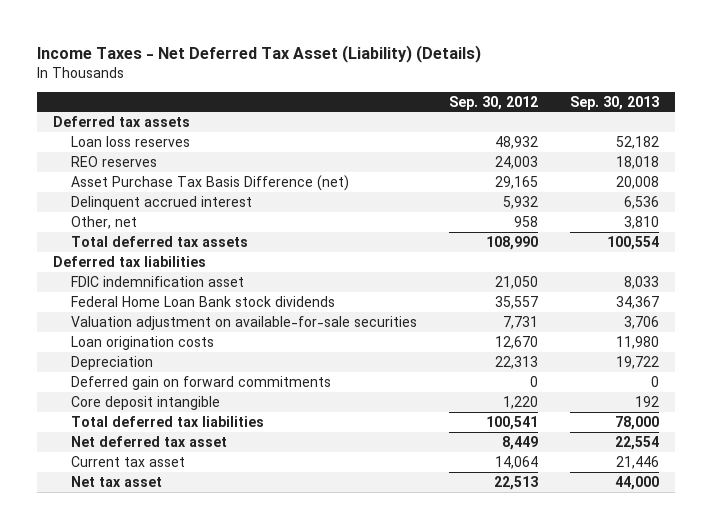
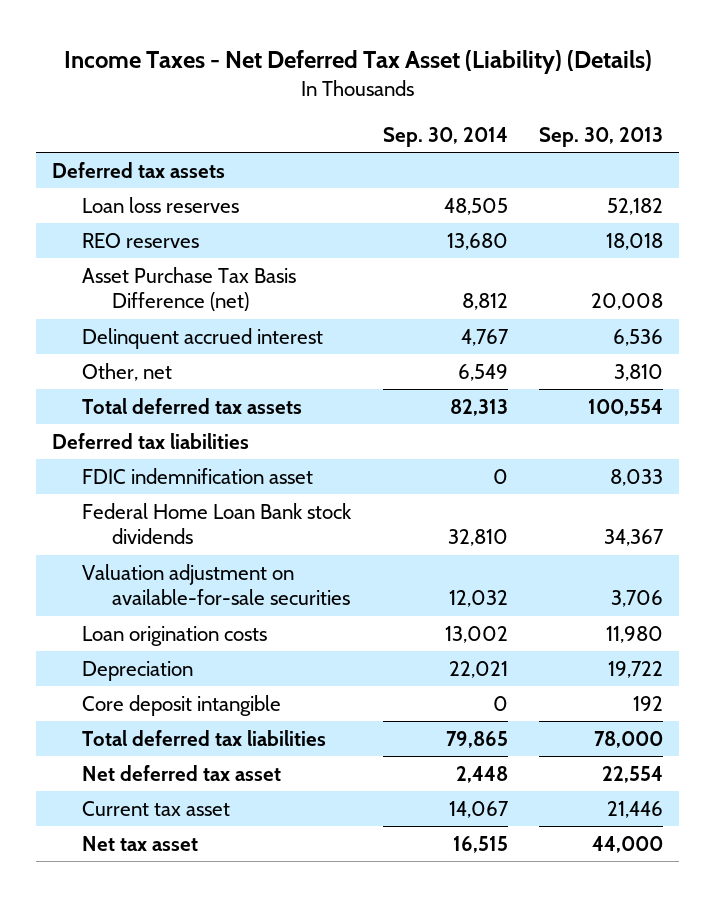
[449,95,539,110] Sep. 30, 2012 -> none
none -> [382,126,508,147] Sep. 30, 2014
[71,375,332,390] Deferred gain on forward commitments -> none

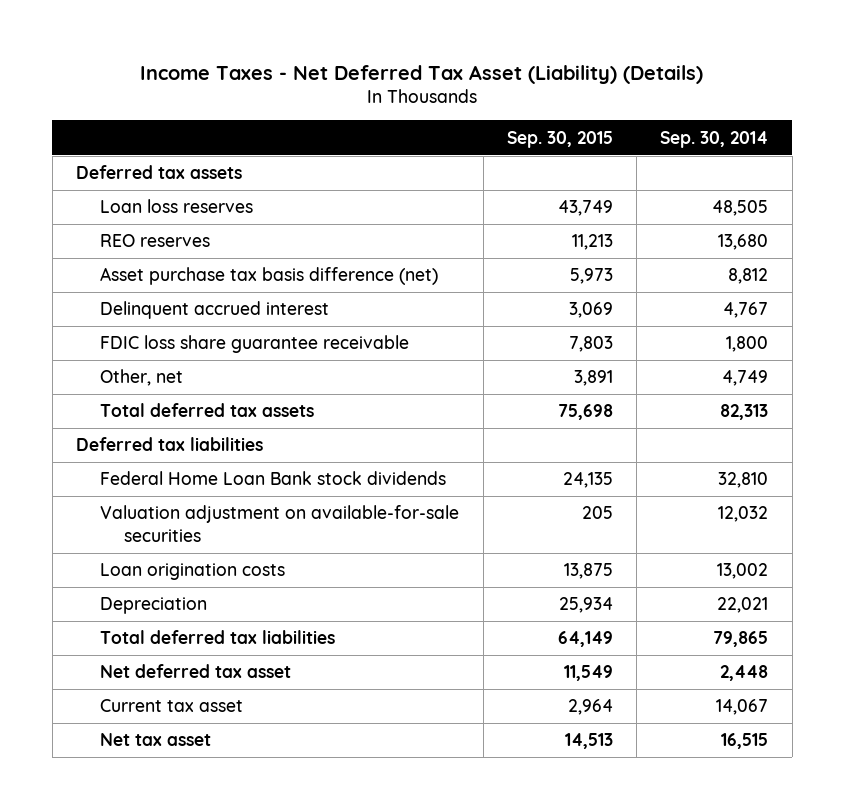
[539,126,664,147] Sep. 30, 2013 -> none
none -> [506,130,613,148] Sep. 30, 2015
[82,266,297,312] Asset Purchase Tax Basis Difference (net) -> [100,267,439,286] Asset purchase tax basis difference (net)
none -> [100,335,410,354] FDIC loss share guarantee receivable
[457,363,508,381] 6,549 -> [722,370,769,387] 4,749
[82,467,314,484] FDIC indemnification asset -> none
[82,694,282,716] Core deposit intangible -> none

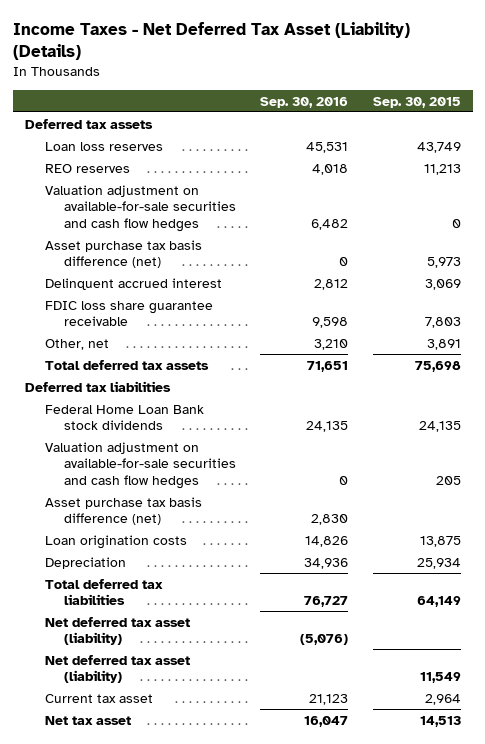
[660,130,769,148] Sep. 30, 2014 -> none
none -> [260,96,349,108] Sep. 30, 2016
none -> [44,184,237,233] Valuation adjustment on available-for-sale securities and cash flow hedges
[100,505,460,543] Valuation adjustment on available-for-sale securities -> [44,441,237,490] Valuation adjustment on available-for-sale securities and cash flow hedges
none -> [44,496,202,526] Asset purchase tax basis difference (net)
none -> [44,616,190,646] Net deferred tax asset (liability)
[100,664,292,679] Net deferred tax asset -> [44,654,190,684] Net deferred tax asset (liability)

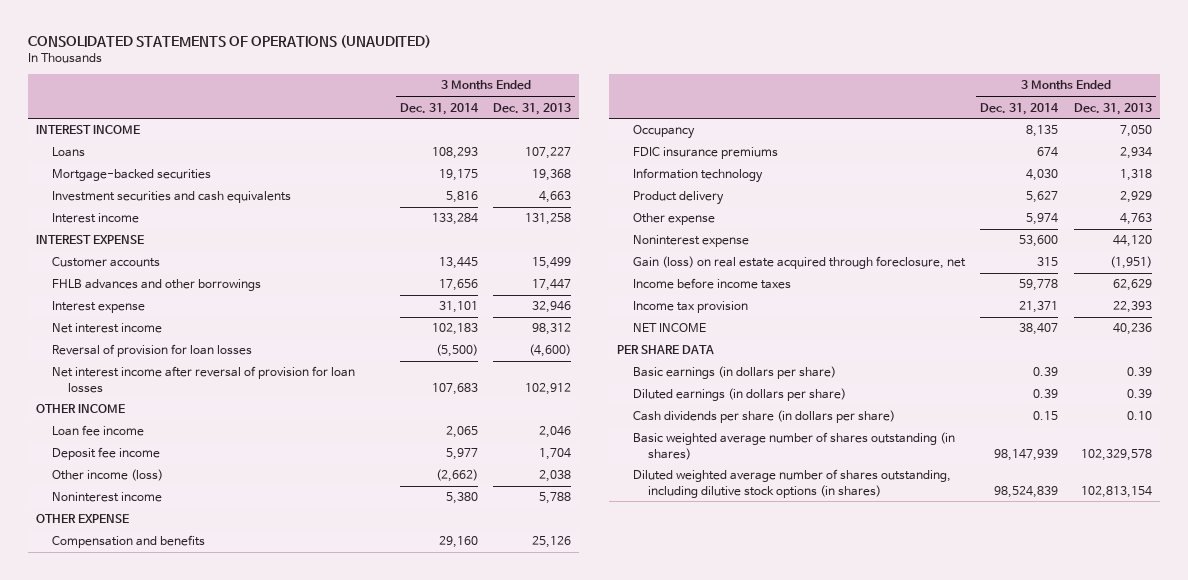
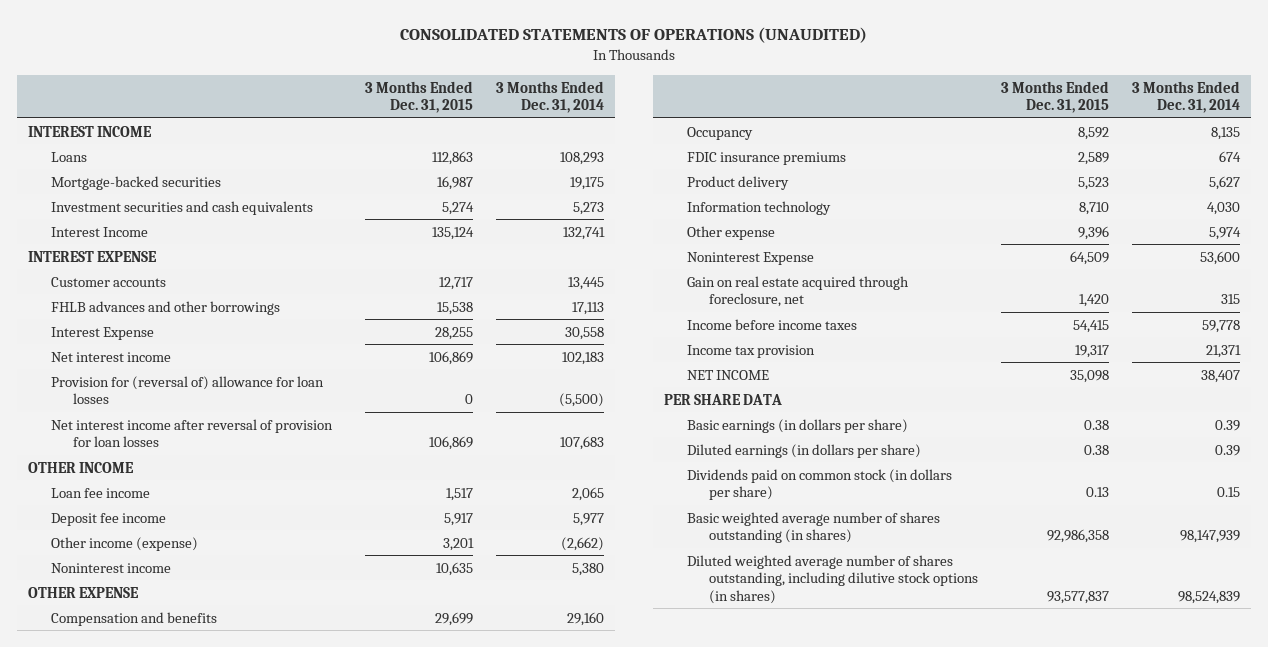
[493,102,572,115] Dec. 31, 2013 -> none
none -> [365,80,474,114] 3 Months Ended Dec. 31, 2015
[445,191,478,204] 5,816 -> [572,201,604,215] 5,273
[51,213,139,224] Interest income -> [50,226,148,237] Interest Income
[431,213,478,226] 133,284 -> [562,226,605,240] 132,741
[438,279,478,292] 17,656 -> [571,301,604,315] 17,113
[51,301,145,314] Interest expense -> [50,326,154,340] Interest Expense
[438,301,478,314] 31,101 -> [564,326,604,340] 30,558
[51,344,252,358] Reversal of provision for loan losses -> [50,375,324,405] Provision for (reversal of) allowance for loan losses
[51,469,163,482] Other income (loss) -> [50,536,198,551] Other income (expense)
[632,168,763,184] Information technology -> [686,200,831,215] Information technology
[632,235,749,248] Noninterest expense -> [686,251,814,265] Noninterest Expense
[632,256,966,270] Gain (loss) on real estate acquired through foreclosure, net -> [686,275,909,308] Gain on real estate acquired through foreclosure, net
[632,410,895,424] Cash dividends per share (in dollars per share) -> [686,468,952,501] Dividends paid on common stock (in dollars per share)

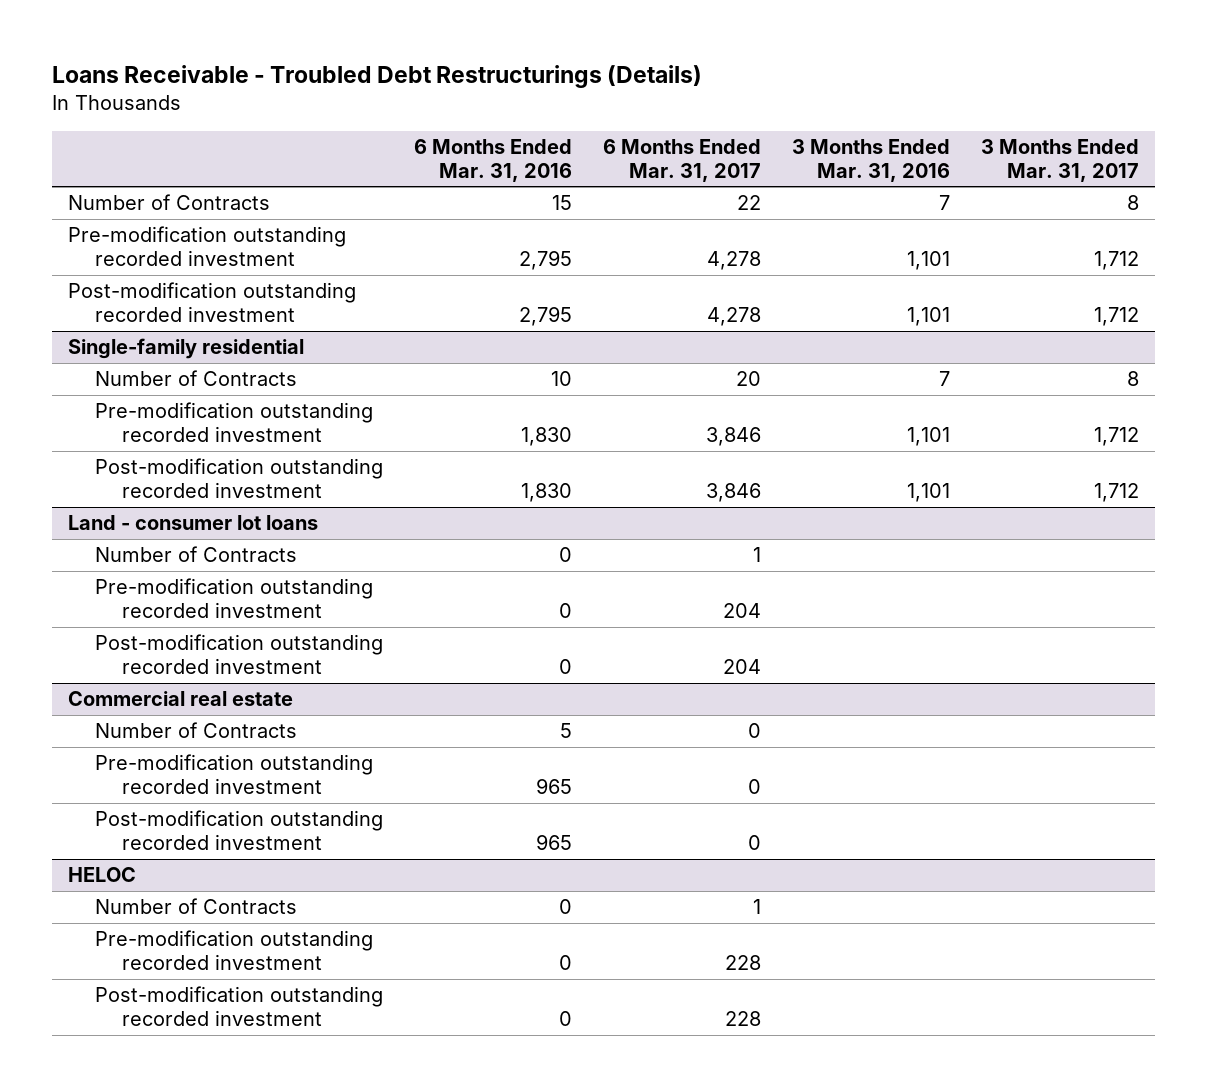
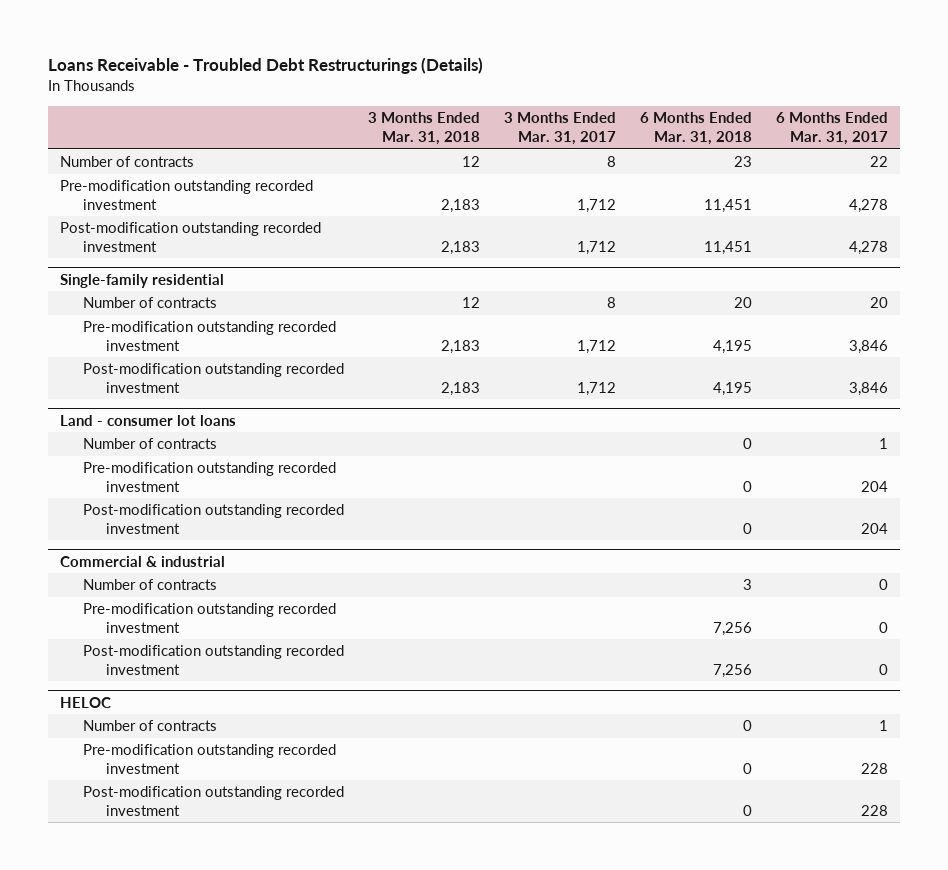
[413,138,572,182] 6 Months Ended Mar. 31, 2016 -> none
[792,138,951,182] 3 Months Ended Mar. 31, 2016 -> none
none -> [368,112,481,146] 3 Months Ended Mar. 31, 2018
none -> [639,112,752,146] 6 Months Ended Mar. 31, 2018
[67,194,270,211] Number of Contracts -> [59,156,194,168] Number of contracts
[94,370,297,387] Number of Contracts -> [83,297,218,309] Number of contracts
[94,546,297,563] Number of Contracts -> [83,438,218,450] Number of contracts
[67,691,293,707] Commercial real estate -> none
none -> [59,555,225,567] Commercial & industrial
[94,722,297,739] Number of Contracts -> [83,579,218,591] Number of contracts
[94,898,297,915] Number of Contracts -> [83,720,218,732] Number of contracts

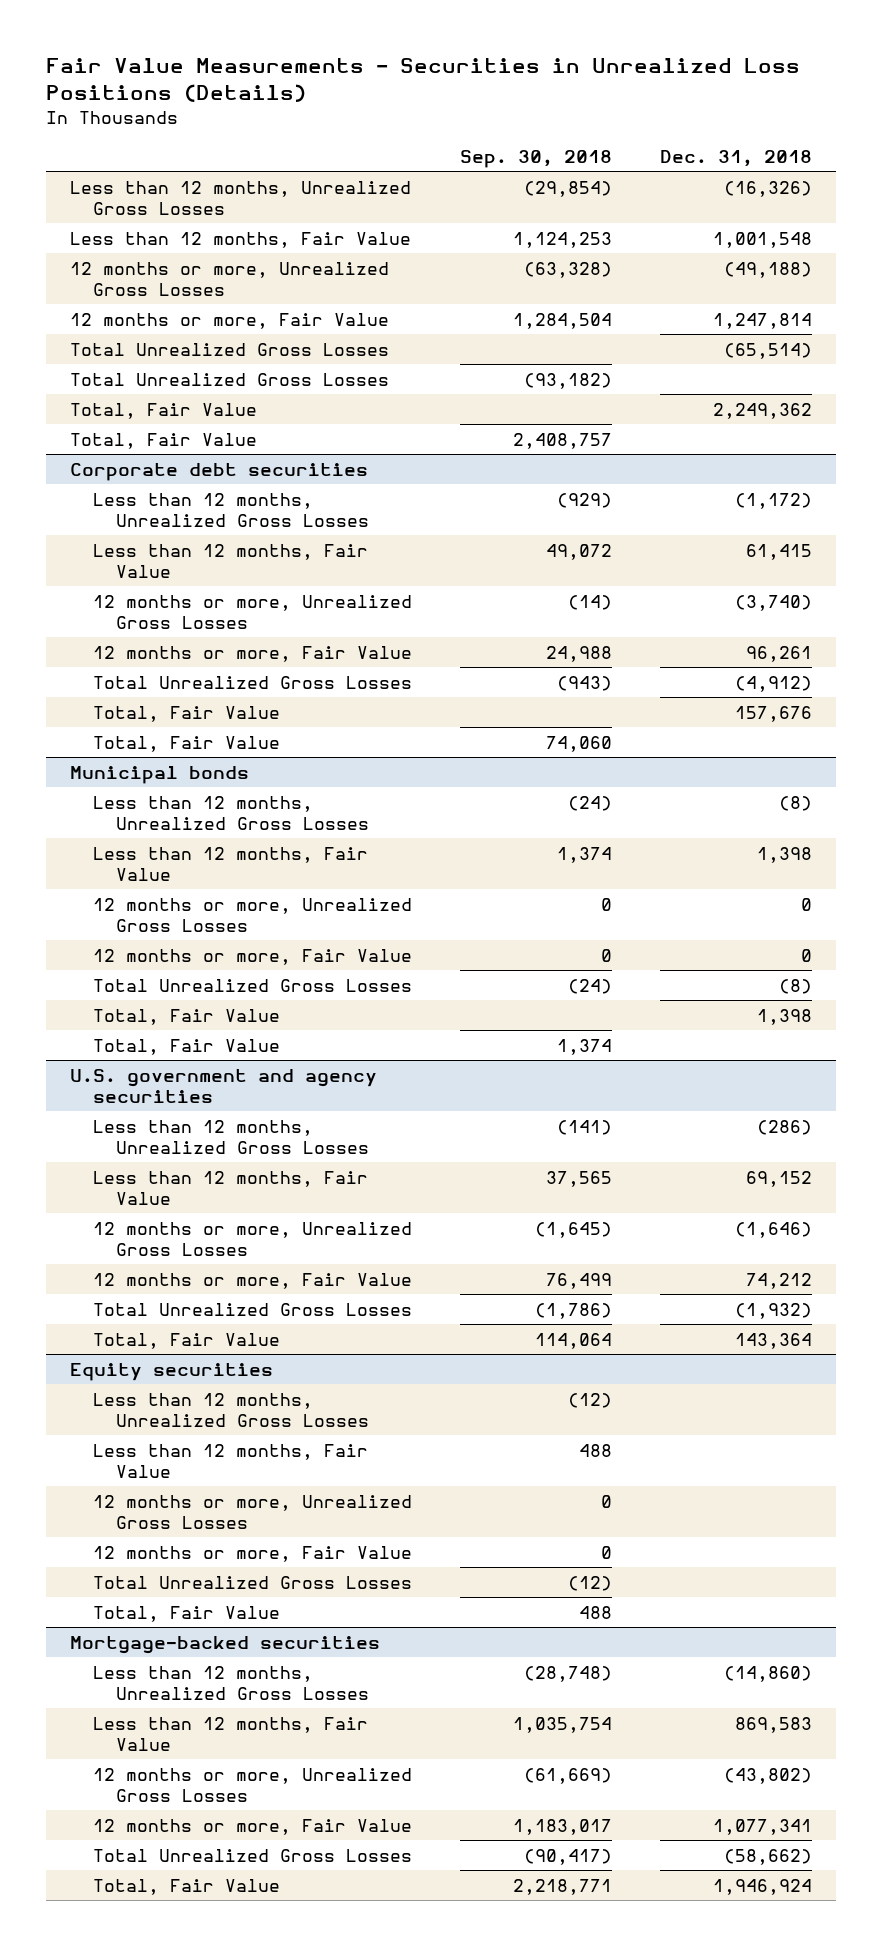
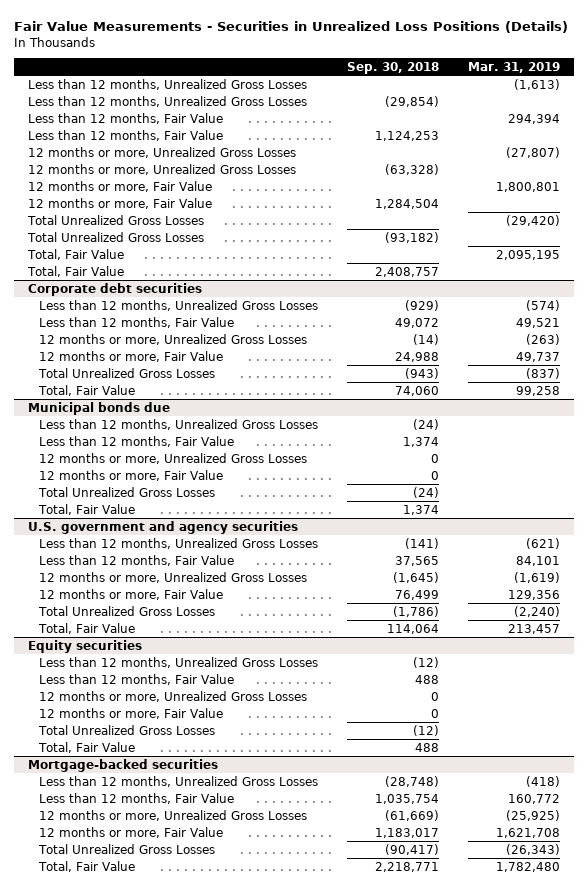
[659,149,812,167] Dec. 31, 2018 -> none
none -> [467,61,560,73] Mar. 31, 2019
none -> [28,78,308,90] Less than 12 months, Unrealized Gross Losses
none -> [28,112,224,124] Less than 12 months, Fair Value
none -> [28,146,297,158] 12 months or more, Unrealized Gross Losses
none -> [28,180,213,192] 12 months or more, Fair Value
[92,705,280,722] Total, Fair Value -> none
[70,765,250,784] Municipal bonds -> [28,401,171,415] Municipal bonds due
[92,1008,280,1025] Total, Fair Value -> none

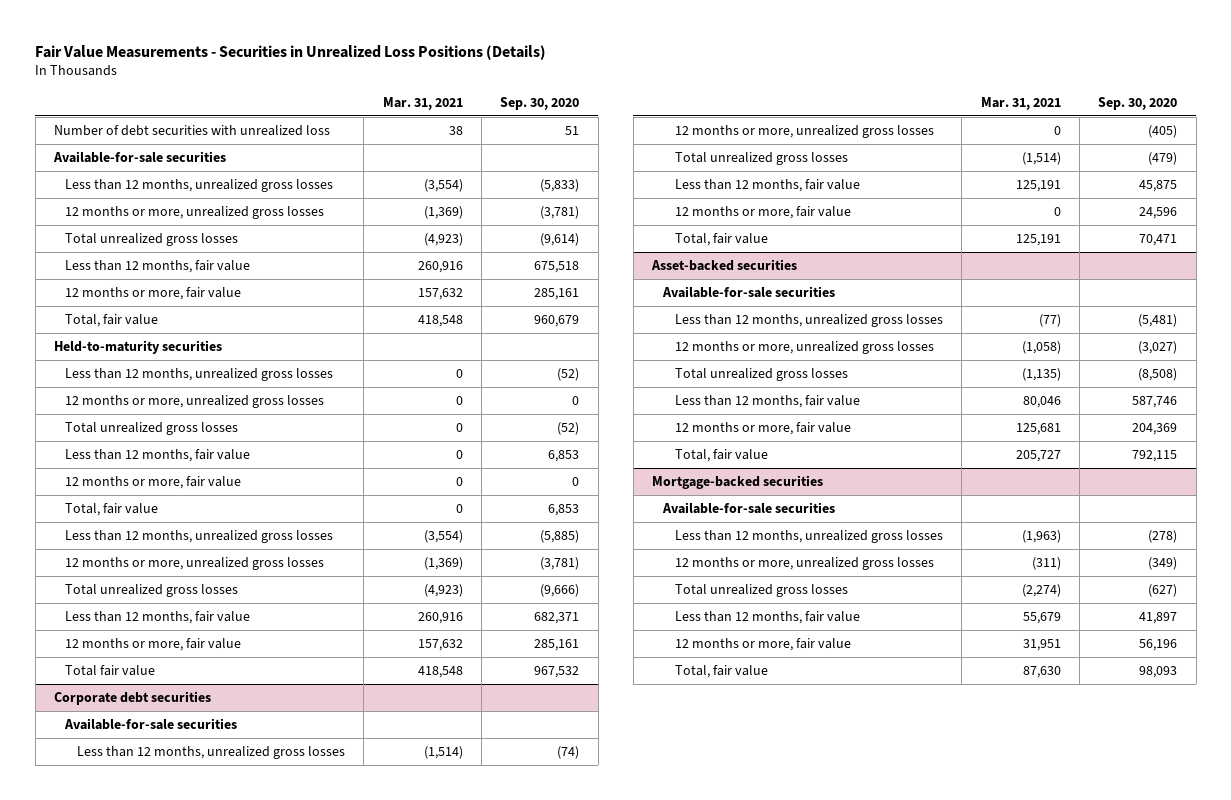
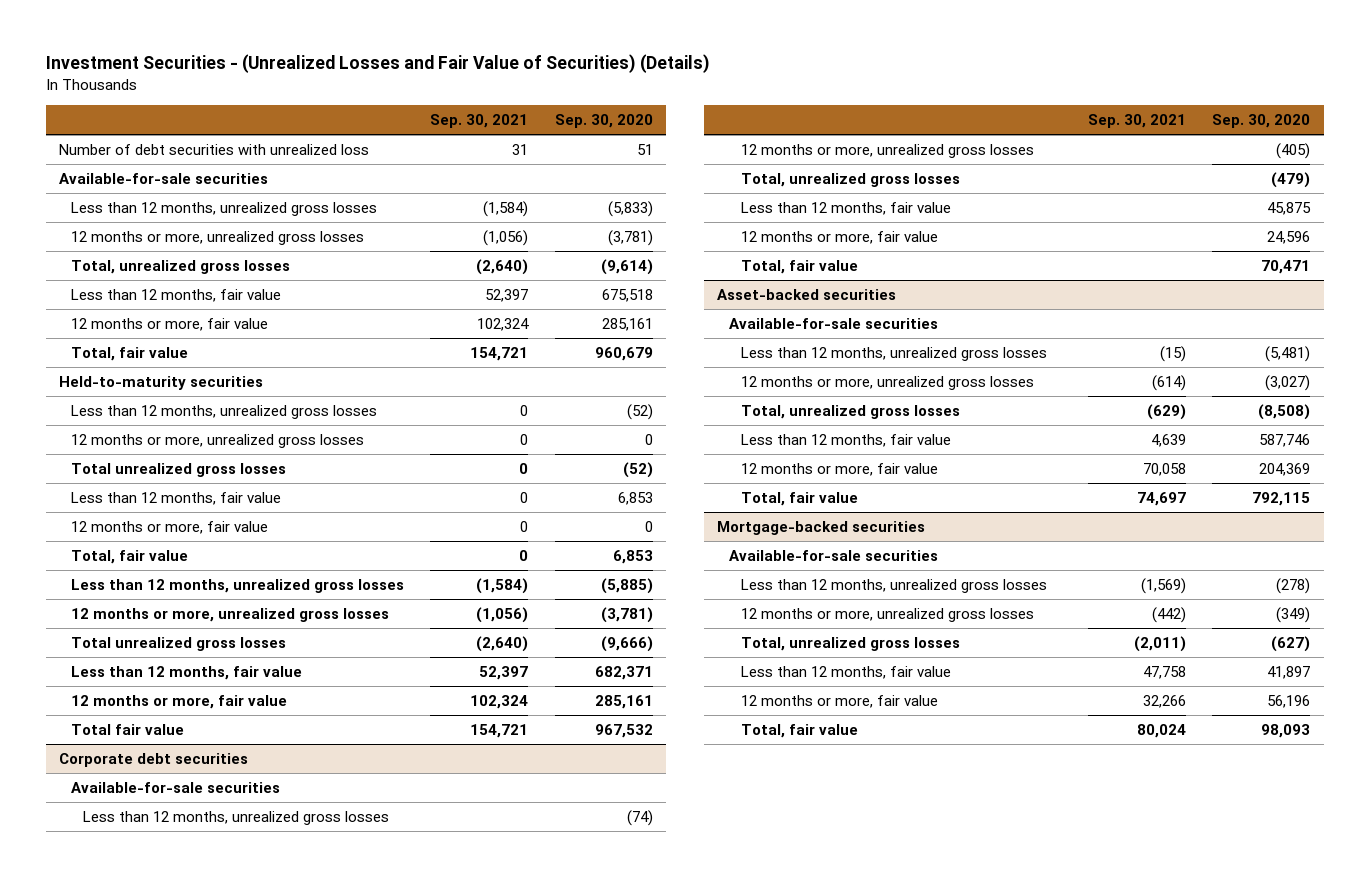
[35,44,547,60] Fair Value Measurements - Securities in Unrealized Loss Positions (Details) -> [45,54,710,74] Investment Securities - (Unrealized Losses and Fair Value of Securities) (Details)
[382,97,463,111] Mar. 31, 2021 -> none
none -> [430,113,529,128] Sep. 30, 2021
[65,232,239,246] Total unrealized gross losses -> [70,259,290,274] Total, unrealized gross losses
[674,151,848,165] Total unrealized gross losses -> [740,172,960,187] Total, unrealized gross losses
[674,367,848,381] Total unrealized gross losses -> [740,404,960,419] Total, unrealized gross losses
[674,583,848,597] Total unrealized gross losses -> [740,636,960,651] Total, unrealized gross losses

